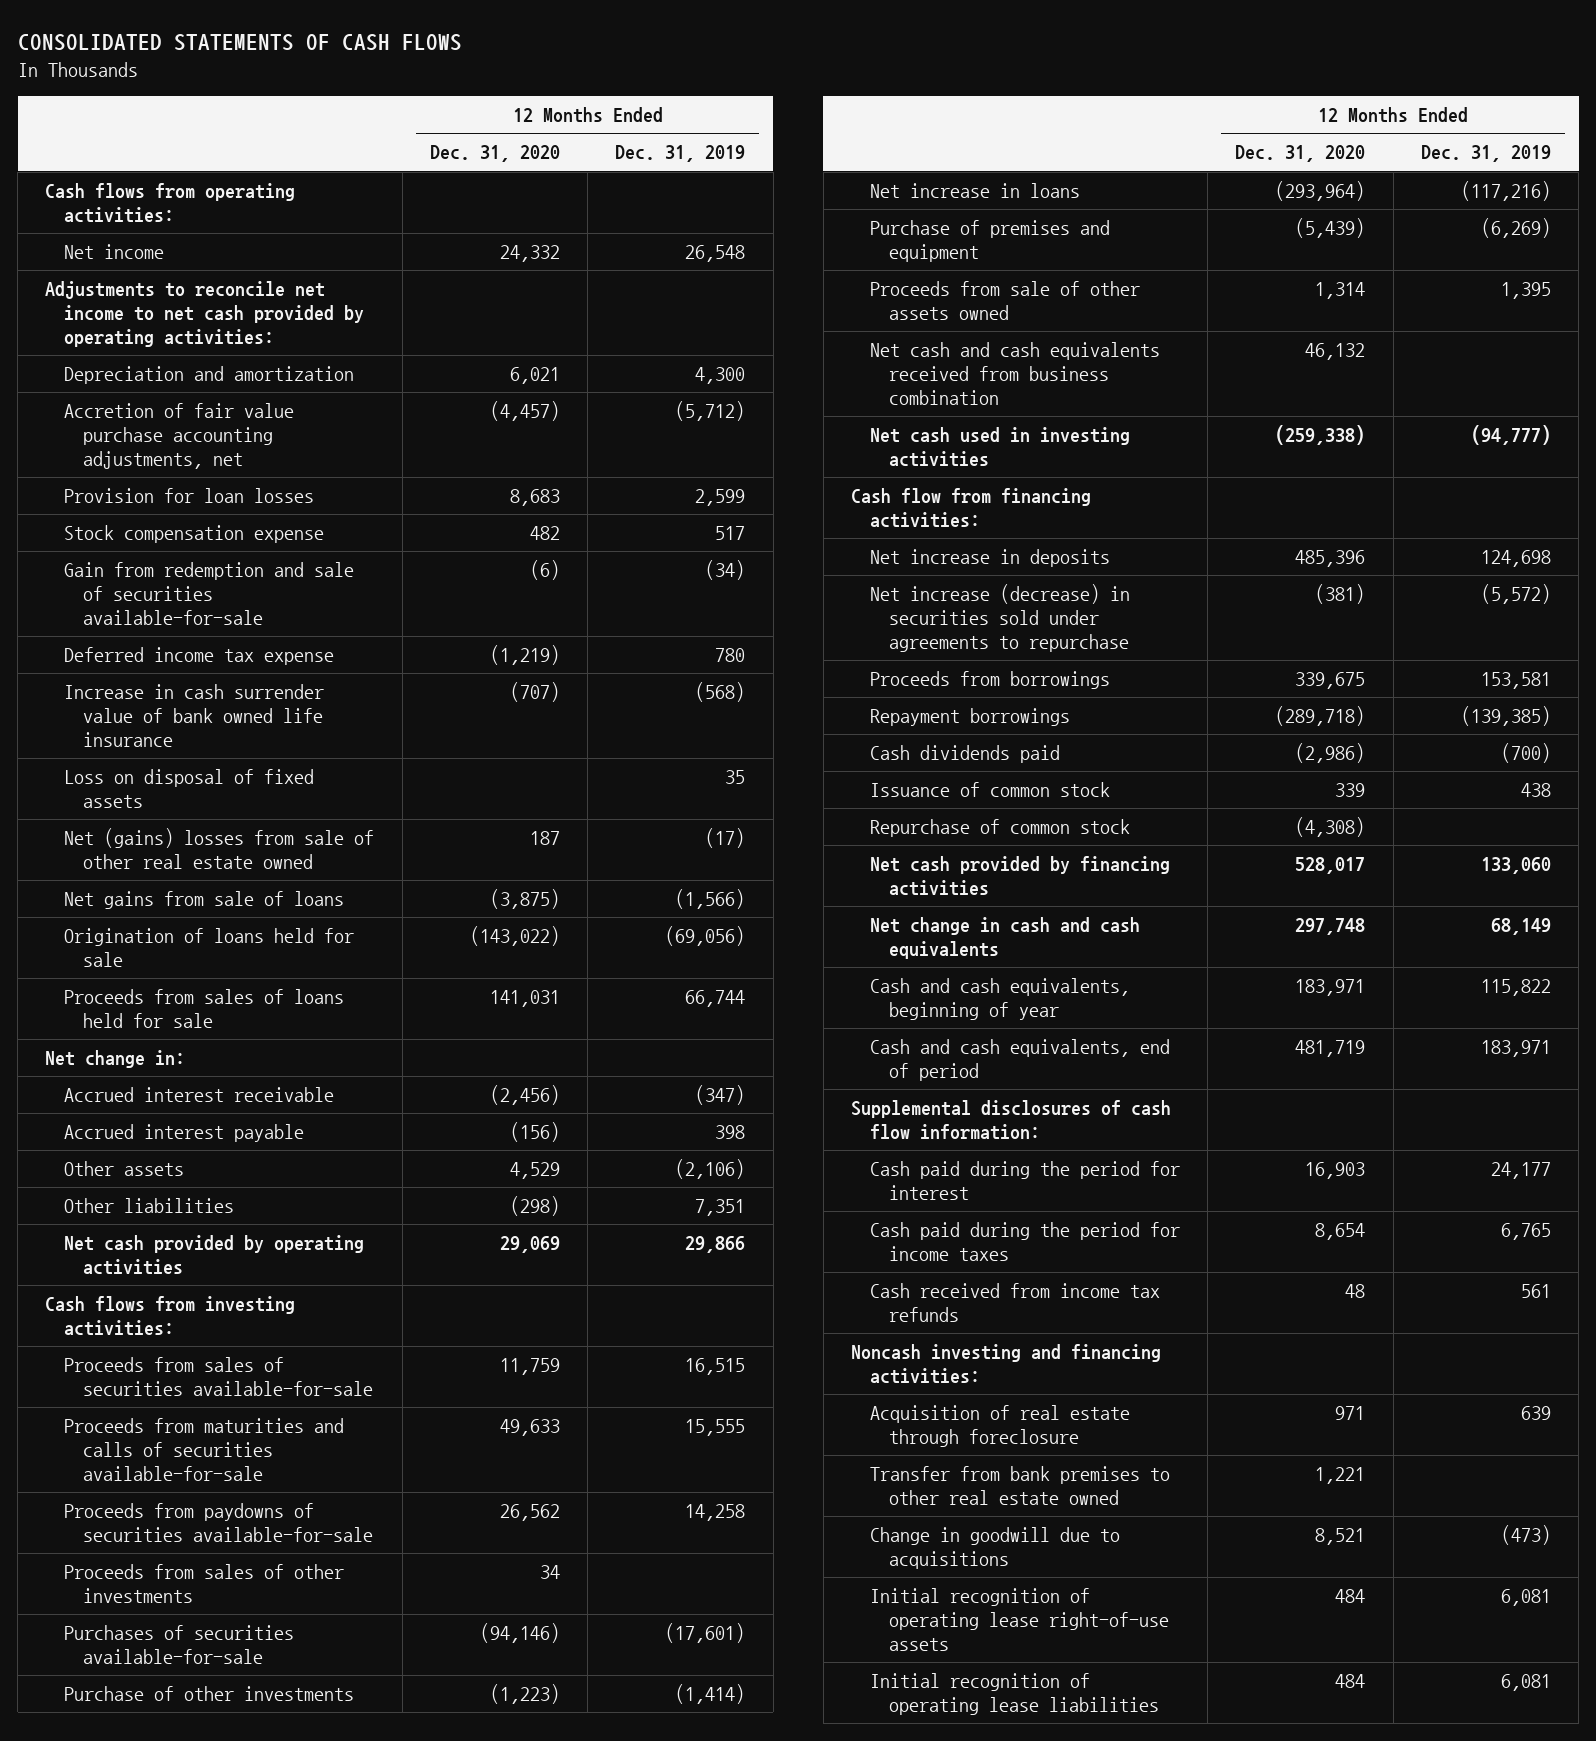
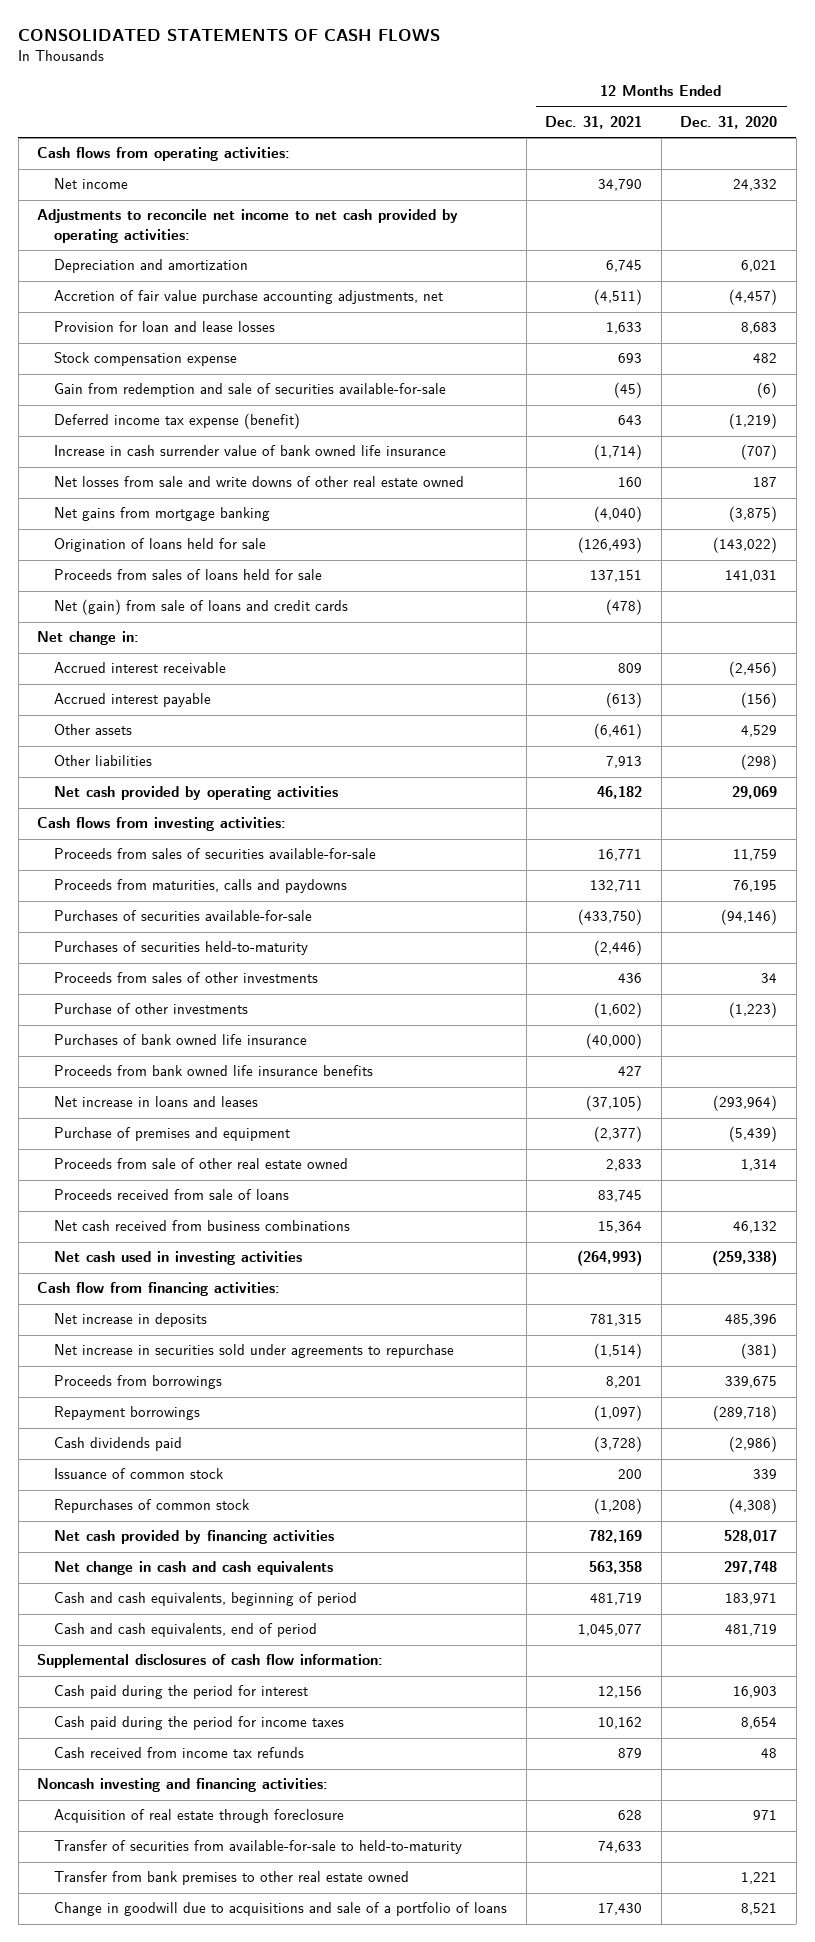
[615,145,746,163] Dec. 31, 2019 -> none
none -> [545,116,643,130] Dec. 31, 2021
[64,488,315,504] Provision for loan losses -> [54,321,276,333] Provision for loan and lease losses
[64,647,335,666] Deferred income tax expense -> [54,413,301,430] Deferred income tax expense (benefit)
[64,769,315,808] Loss on disposal of fixed assets -> none
[64,828,375,869] Net (gains) losses from sale of other real estate owned -> [54,476,465,488] Net losses from sale and write downs of other real estate owned
[64,891,345,910] Net gains from sale of loans -> [54,507,271,522] Net gains from mortgage banking
none -> [54,599,349,616] Net (gain) from sale of loans and credit cards
[64,1503,374,1542] Proceeds from paydowns of securities available-for-sale -> none
[64,1418,345,1481] Proceeds from maturities and calls of securities available-for-sale -> [54,879,348,894] Proceeds from maturities, calls and paydowns
[499,1419,560,1437] 49,633 -> [733,880,778,893] 76,195
none -> [54,941,309,956] Purchases of securities held-to-maturity
[64,1564,345,1603] Proceeds from sales of other investments -> [54,972,319,984] Proceeds from sales of other investments
none -> [54,1034,308,1046] Purchases of bank owned life insurance
none -> [54,1065,374,1077] Proceeds from bank owned life insurance benefits
[869,183,1080,199] Net increase in loans -> [54,1096,259,1108] Net increase in loans and leases
[869,281,1140,320] Proceeds from sale of other assets owned -> [54,1158,349,1170] Proceeds from sale of other real estate owned
none -> [54,1189,290,1201] Proceeds received from sale of loans
[869,342,1160,405] Net cash and cash equivalents received from business combination -> [54,1220,351,1232] Net cash received from business combinations
[869,584,1130,652] Net increase (decrease) in securities sold under agreements to repurchase -> [54,1344,455,1359] Net increase in securities sold under agreements to repurchase
[869,819,1130,838] Repurchase of common stock -> [54,1499,251,1514] Repurchases of common stock
[869,978,1130,1020] Cash and cash equivalents, beginning of year -> [54,1592,358,1607] Cash and cash equivalents, beginning of period
none -> [54,1840,463,1855] Transfer of securities from available-for-sale to held-to-maturity
[869,1588,1169,1651] Initial recognition of operating lease right-of-use assets -> none
[869,1673,1159,1715] Initial recognition of operating lease liabilities -> none
[869,1527,1120,1569] Change in goodwill due to acquisitions -> [54,1902,508,1917] Change in goodwill due to acquisitions and sale of a portfolio of loans

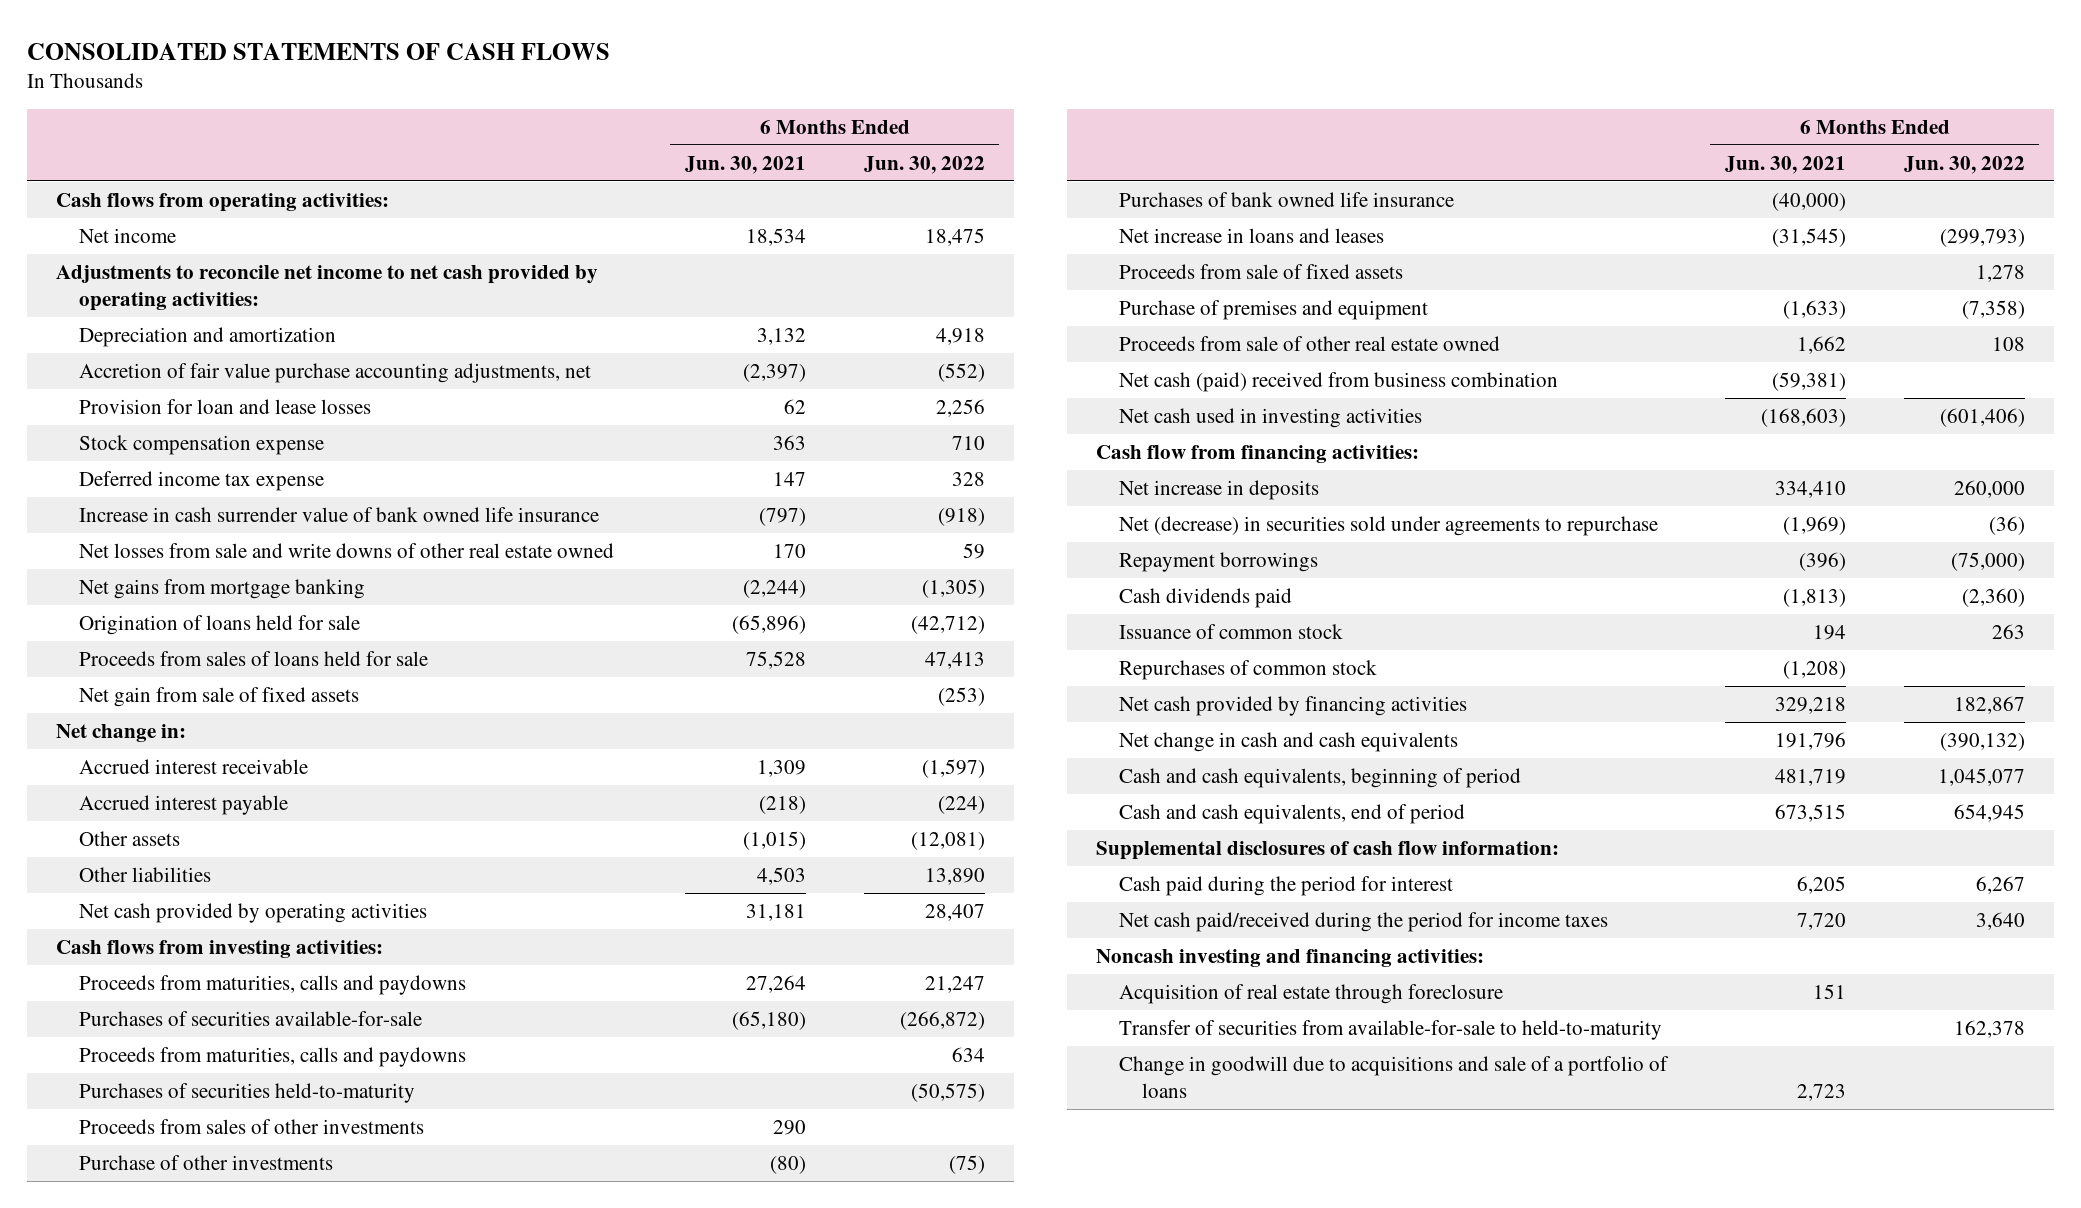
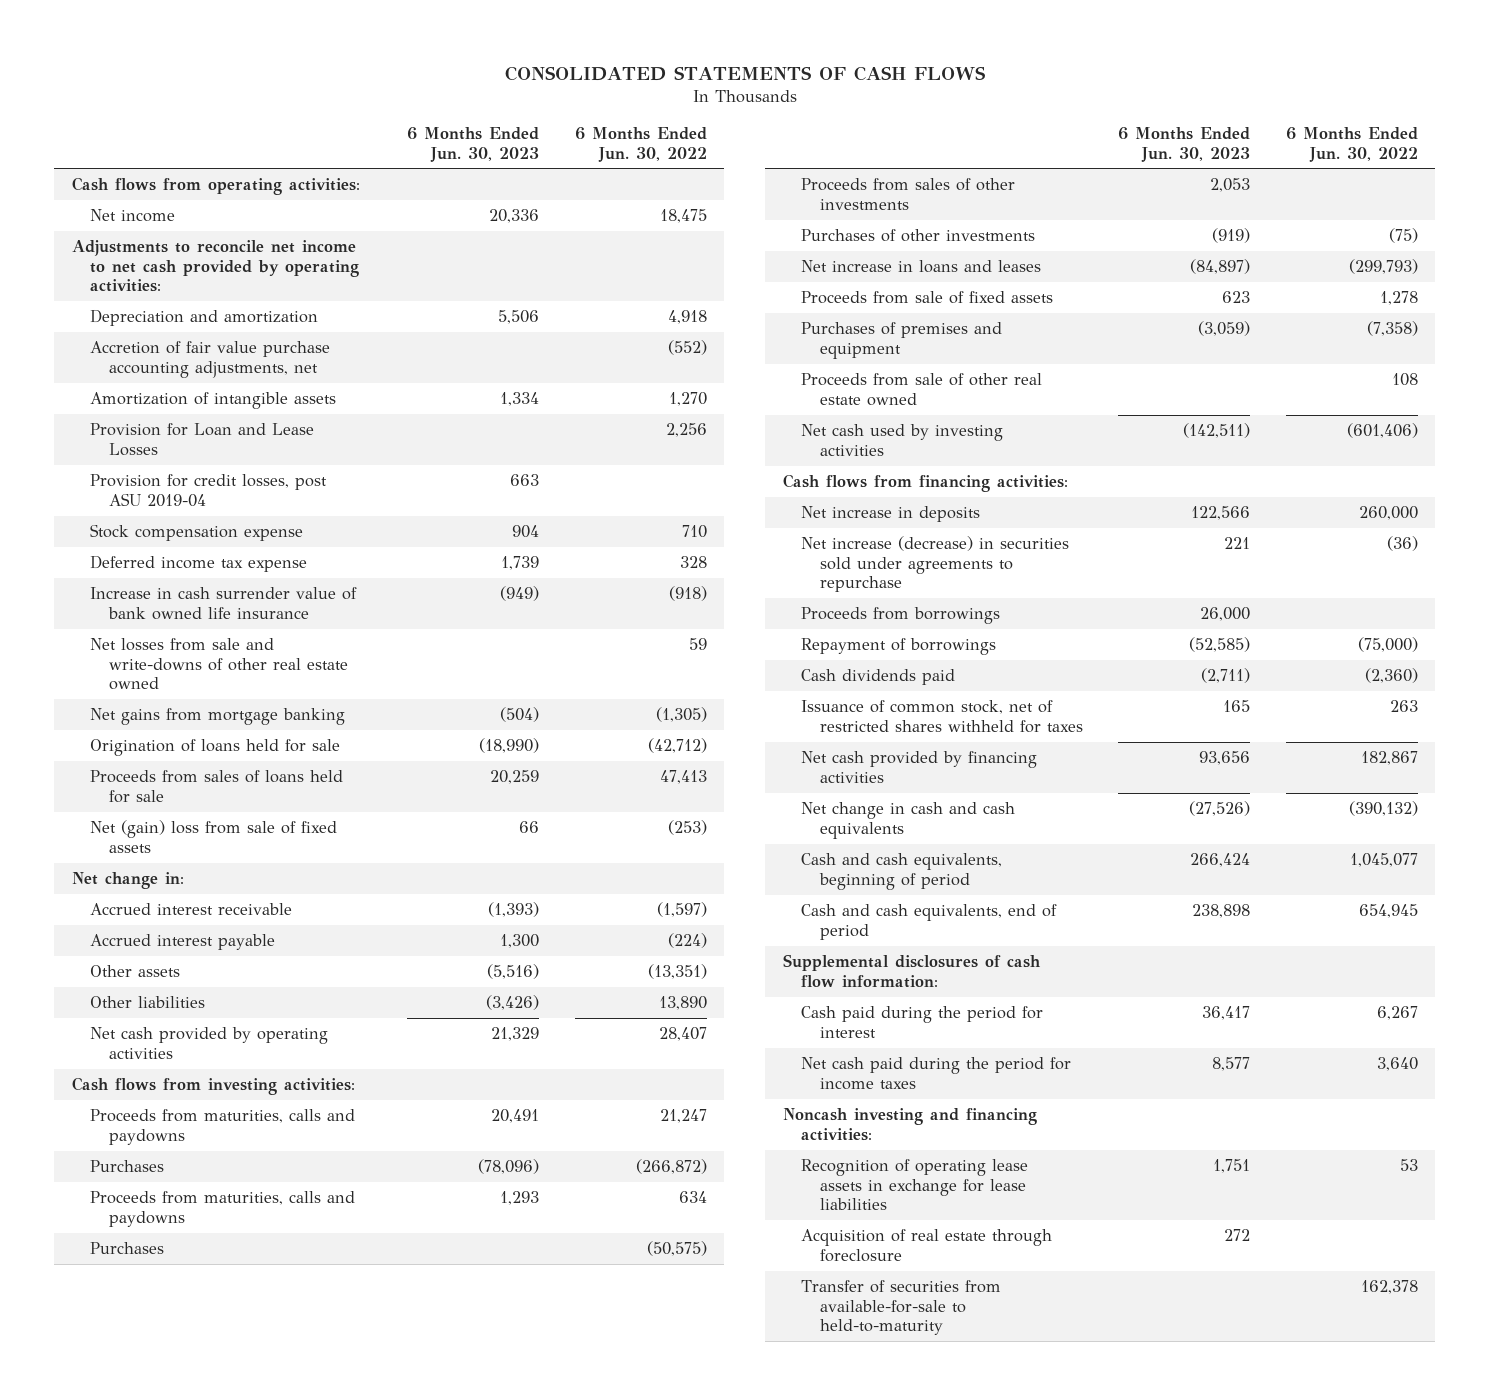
[684,155,806,174] Jun. 30, 2021 -> none
none -> [407,127,540,162] 6 Months Ended Jun. 30, 2023
none -> [90,392,337,410] Amortization of intangible assets
[78,398,371,414] Provision for loan and lease losses -> [90,423,315,456] Provision for Loan and Lease Losses
none -> [90,474,328,507] Provision for credit losses, post ASU 2019-04
[78,542,614,558] Net losses from sale and write downs of other real estate owned -> [90,638,348,691] Net losses from sale and write-downs of other real estate owned
[78,686,359,707] Net gain from sale of fixed assets -> [90,820,338,853] Net (gain) loss from sale of fixed assets
[910,831,985,850] (12,081) -> [647,964,707,980] (13,351)
[78,1010,422,1026] Purchases of securities available-for-sale -> [90,1160,165,1173] Purchases
[78,1082,415,1103] Purchases of securities held-to-maturity -> [90,1242,165,1255] Purchases
[1118,191,1454,207] Purchases of bank owned life insurance -> none
[78,1154,333,1170] Purchase of other investments -> [801,229,1036,243] Purchases of other investments
[1118,299,1428,320] Purchase of premises and equipment -> [801,322,1003,359] Purchases of premises and equipment
[1118,371,1558,392] Net cash (paid) received from business combination -> none
[1118,407,1422,428] Net cash used in investing activities -> [801,424,1004,456] Net cash used by investing activities
[1095,444,1419,463] Cash flow from financing activities: -> [782,474,1068,493] Cash flows from financing activities:
[1118,515,1658,536] Net (decrease) in securities sold under agreements to repurchase -> [801,536,1070,593] Net increase (decrease) in securities sold under agreements to repurchase
none -> [801,607,1001,625] Proceeds from borrowings
[1118,551,1318,572] Repayment borrowings -> [801,638,997,656] Repayment of borrowings
[1118,659,1377,680] Repurchases of common stock -> none
[1118,623,1343,639] Issuance of common stock -> [801,700,1083,733] Issuance of common stock, net of restricted shares withheld for taxes
[1118,911,1608,932] Net cash paid/received during the period for income taxes -> [801,1057,1072,1090] Net cash paid during the period for income taxes
none -> [801,1159,1029,1211] Recognition of operating lease assets in exchange for lease liabilities
[1118,1055,1669,1099] Change in goodwill due to acquisitions and sale of a portfolio of loans -> none

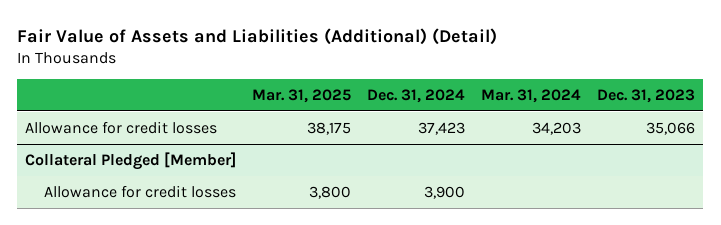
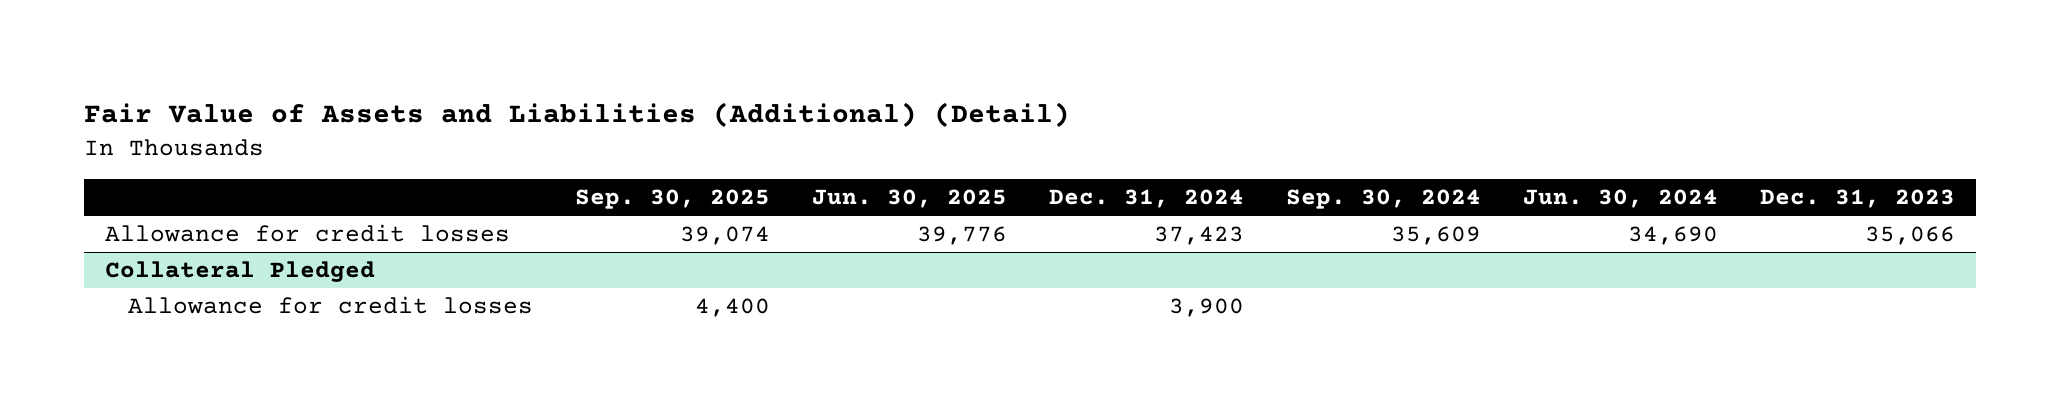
[252,88,352,103] Mar. 31, 2025 -> none
[481,88,582,103] Mar. 31, 2024 -> none
none -> [575,189,771,210] Sep. 30, 2025
none -> [811,189,1007,209] Jun. 30, 2025
none -> [1285,189,1481,210] Sep. 30, 2024
none -> [1522,189,1718,209] Jun. 30, 2024
[25,151,237,170] Collateral Pledged [Member] -> [104,261,375,283] Collateral Pledged

